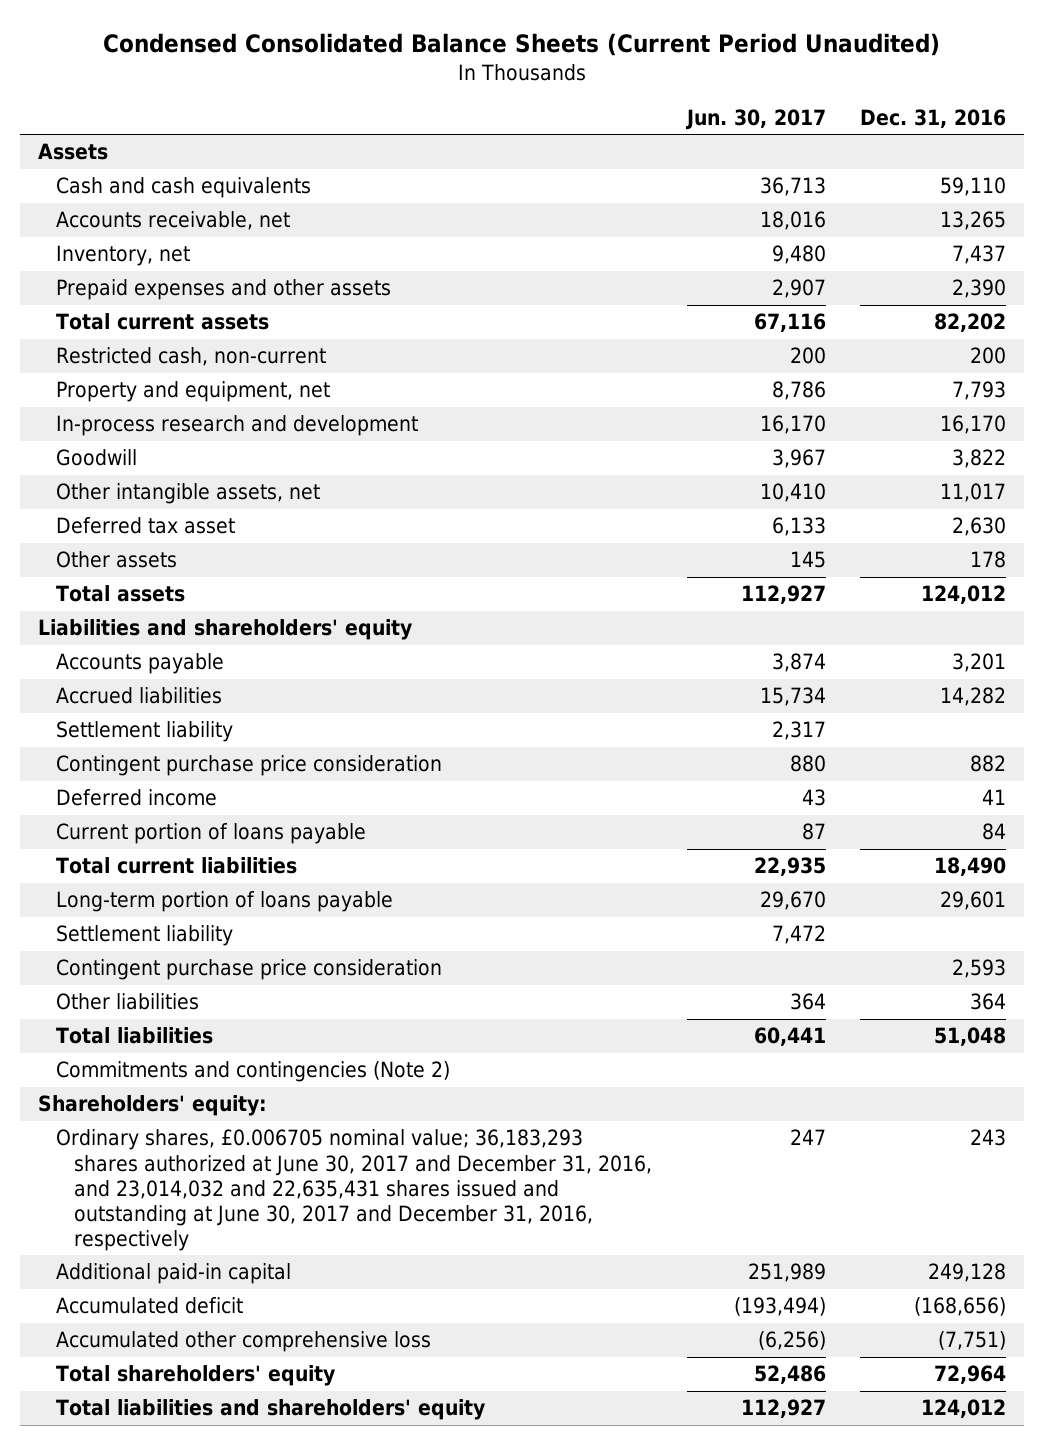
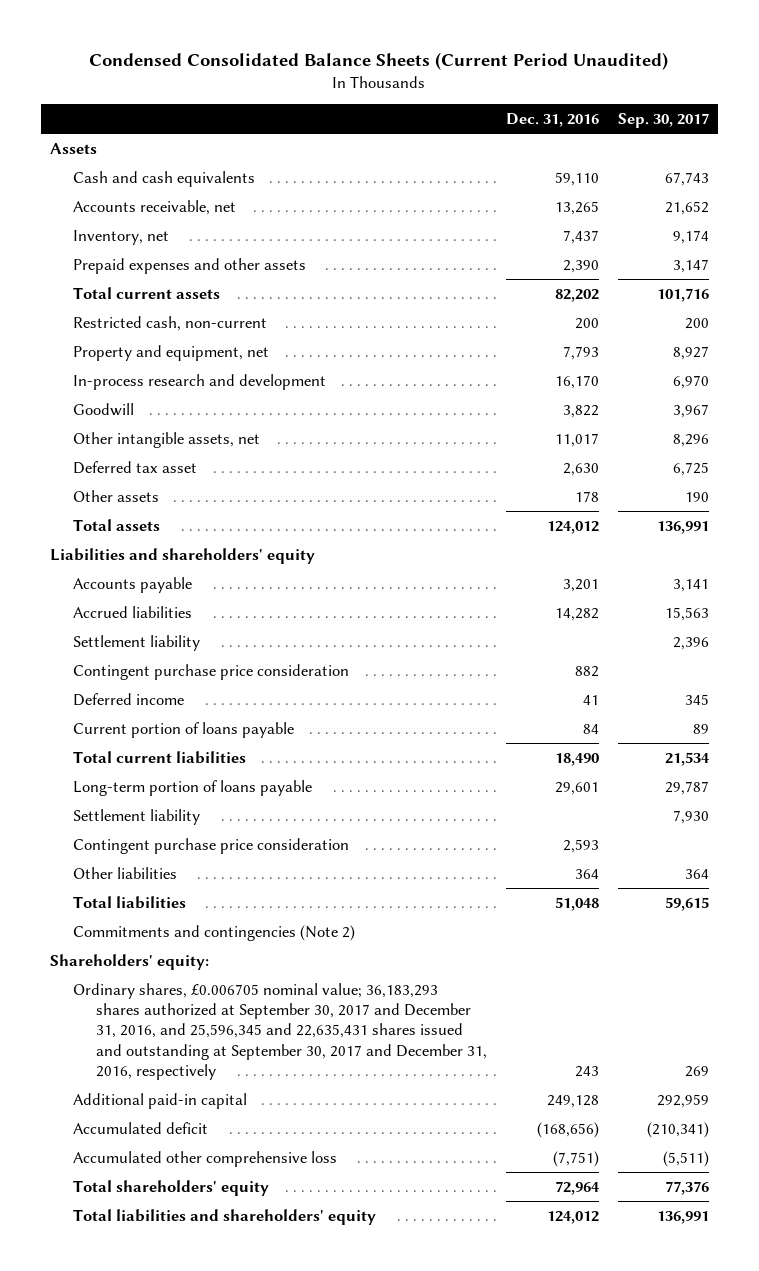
[684,108,826,130] Jun. 30, 2017 -> none
none -> [617,113,709,129] Sep. 30, 2017
[55,1129,652,1251] Ordinary shares, £0.006705 nominal value; 36,183,293 shares authorized at June 30, 2017 and December 31, 2016, and 23,014,032 and 22,635,431 shares issued and outstanding at June 30, 2017 and December 31, 2016, respectively -> [73,982,488,1080] Ordinary shares, £0.006705 nominal value; 36,183,293 shares authorized at September 30, 2017 and December 31, 2016, and 25,596,345 and 22,635,431 shares issued and outstanding at September 30, 2017 and December 31, 2016, respectively

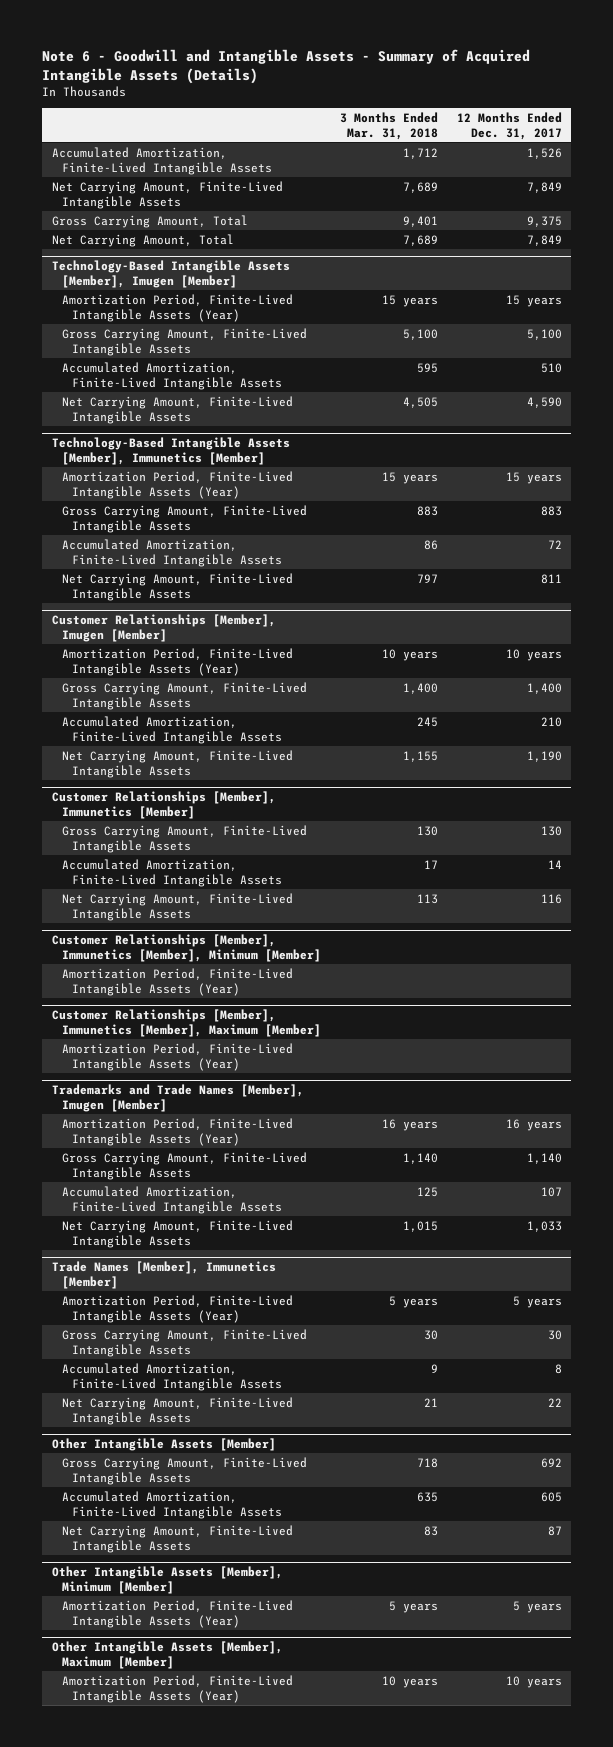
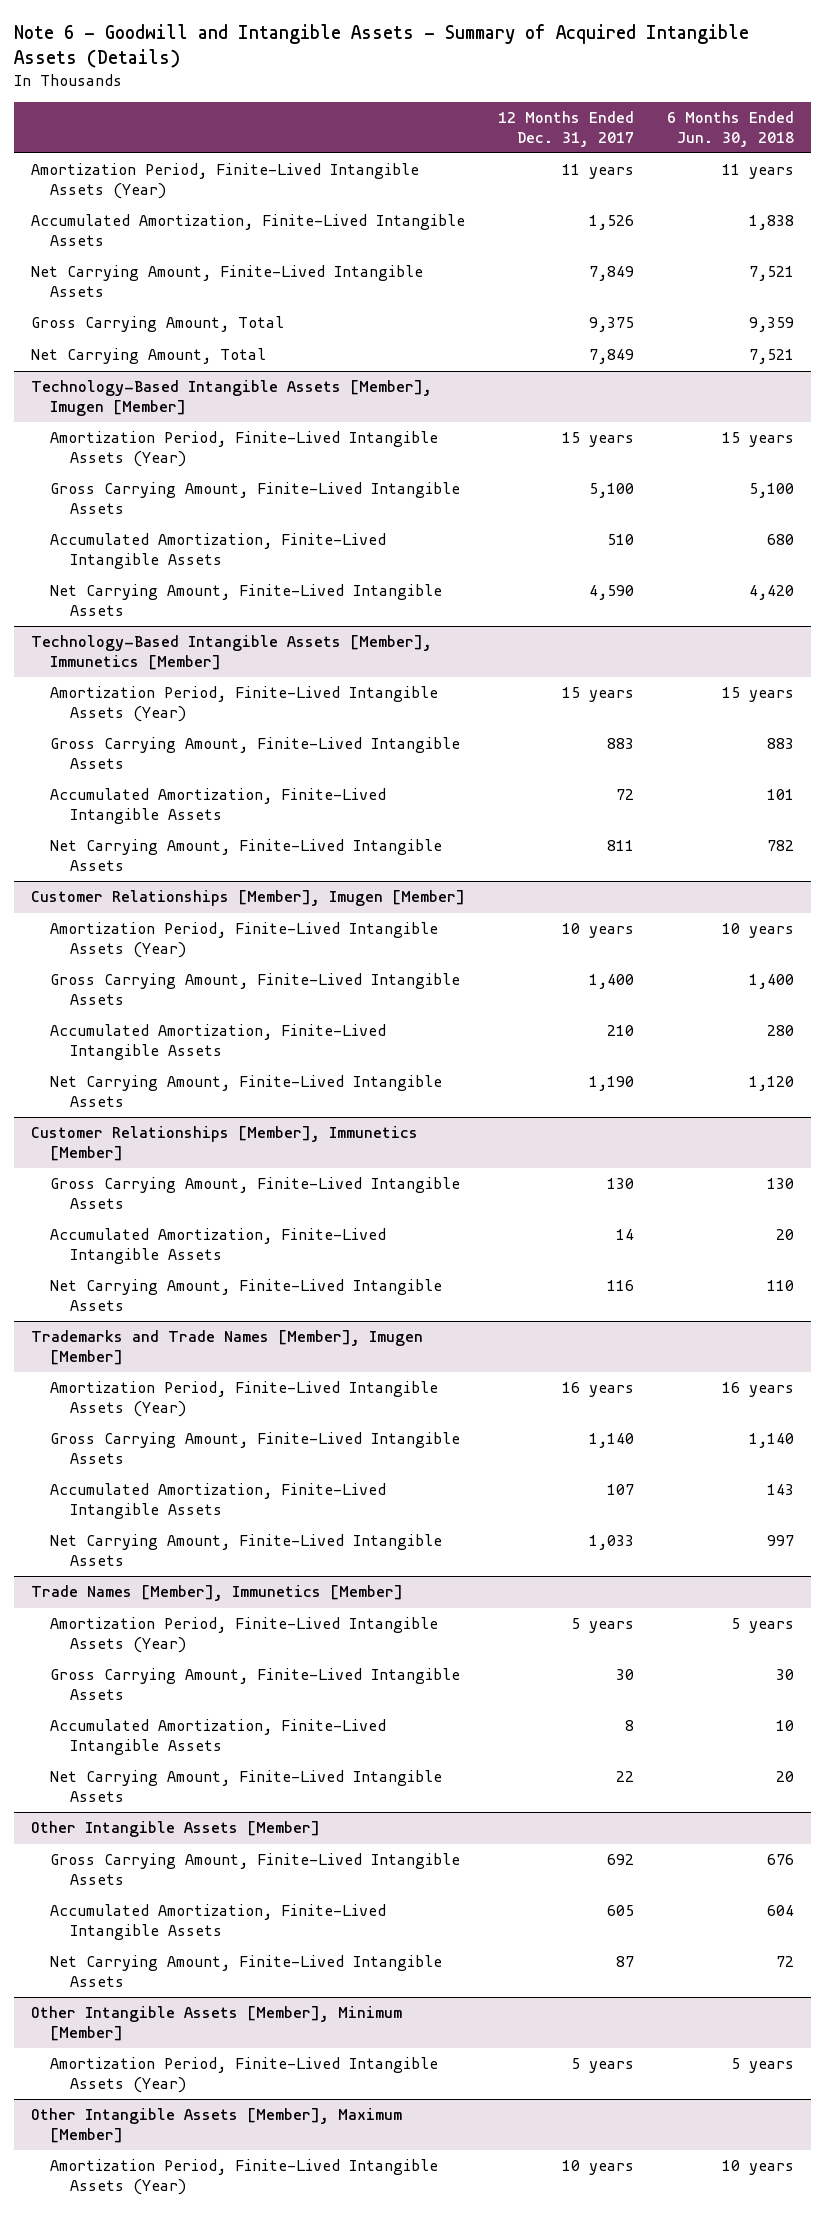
[339,111,438,140] 3 Months Ended Mar. 31, 2018 -> none
none -> [667,110,795,147] 6 Months Ended Jun. 30, 2018
none -> [30,163,419,199] Amortization Period, Finite-Lived Intangible Assets (Year)
[51,934,321,963] Customer Relationships [Member], Immunetics [Member], Minimum [Member] -> none
[61,967,293,996] Amortization Period, Finite-Lived Intangible Assets (Year) -> none
[51,1009,321,1038] Customer Relationships [Member], Immunetics [Member], Maximum [Member] -> none
[61,1042,293,1071] Amortization Period, Finite-Lived Intangible Assets (Year) -> none

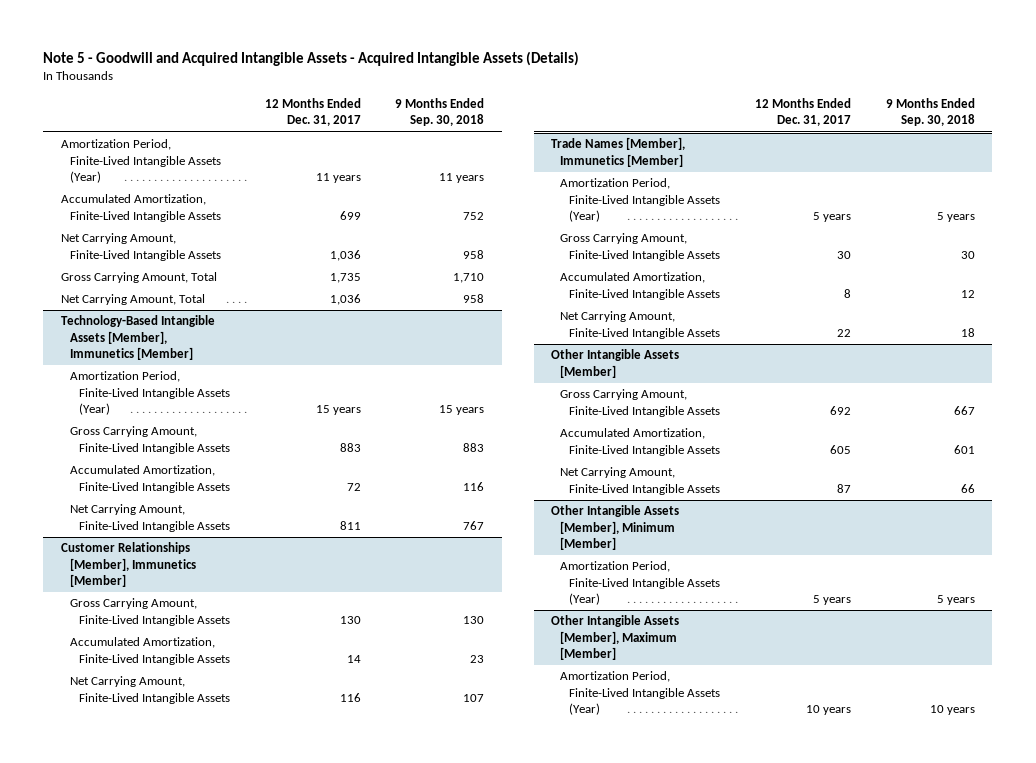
[13,23,749,68] Note 6 - Goodwill and Intangible Assets - Summary of Acquired Intangible Assets (Details) -> [43,50,580,66] Note 5 - Goodwill and Acquired Intangible Assets - Acquired Intangible Assets (Details)
[667,110,795,147] 6 Months Ended Jun. 30, 2018 -> none
none -> [395,98,485,127] 9 Months Ended Sep. 30, 2018
[30,380,432,416] Technology-Based Intangible Assets [Member], Imugen [Member] -> none
[50,431,439,467] Amortization Period, Finite-Lived Intangible Assets (Year) -> none
[50,482,461,514] Gross Carrying Amount, Finite-Lived Intangible Assets -> none
[50,533,387,569] Accumulated Amortization, Finite-Lived Intangible Assets -> none
[50,584,443,616] Net Carrying Amount, Finite-Lived Intangible Assets -> none
[588,215,634,231] 1,526 -> [339,210,361,220] 699
[588,266,634,282] 7,849 -> [329,249,361,261] 1,036
[588,317,634,333] 9,375 -> [329,273,361,284] 1,735
[588,349,634,365] 7,849 -> [329,294,361,306] 1,036
[30,890,465,907] Customer Relationships [Member], Imugen [Member] -> none
[50,922,439,958] Amortization Period, Finite-Lived Intangible Assets (Year) -> none
[50,973,461,1005] Gross Carrying Amount, Finite-Lived Intangible Assets -> none
[50,1024,387,1060] Accumulated Amortization, Finite-Lived Intangible Assets -> none
[50,1075,443,1107] Net Carrying Amount, Finite-Lived Intangible Assets -> none
[30,1330,423,1365] Trademarks and Trade Names [Member], Imugen [Member] -> none
[50,1381,439,1417] Amortization Period, Finite-Lived Intangible Assets (Year) -> none
[50,1432,461,1464] Gross Carrying Amount, Finite-Lived Intangible Assets -> none
[50,1483,387,1519] Accumulated Amortization, Finite-Lived Intangible Assets -> none
[50,1534,443,1566] Net Carrying Amount, Finite-Lived Intangible Assets -> none

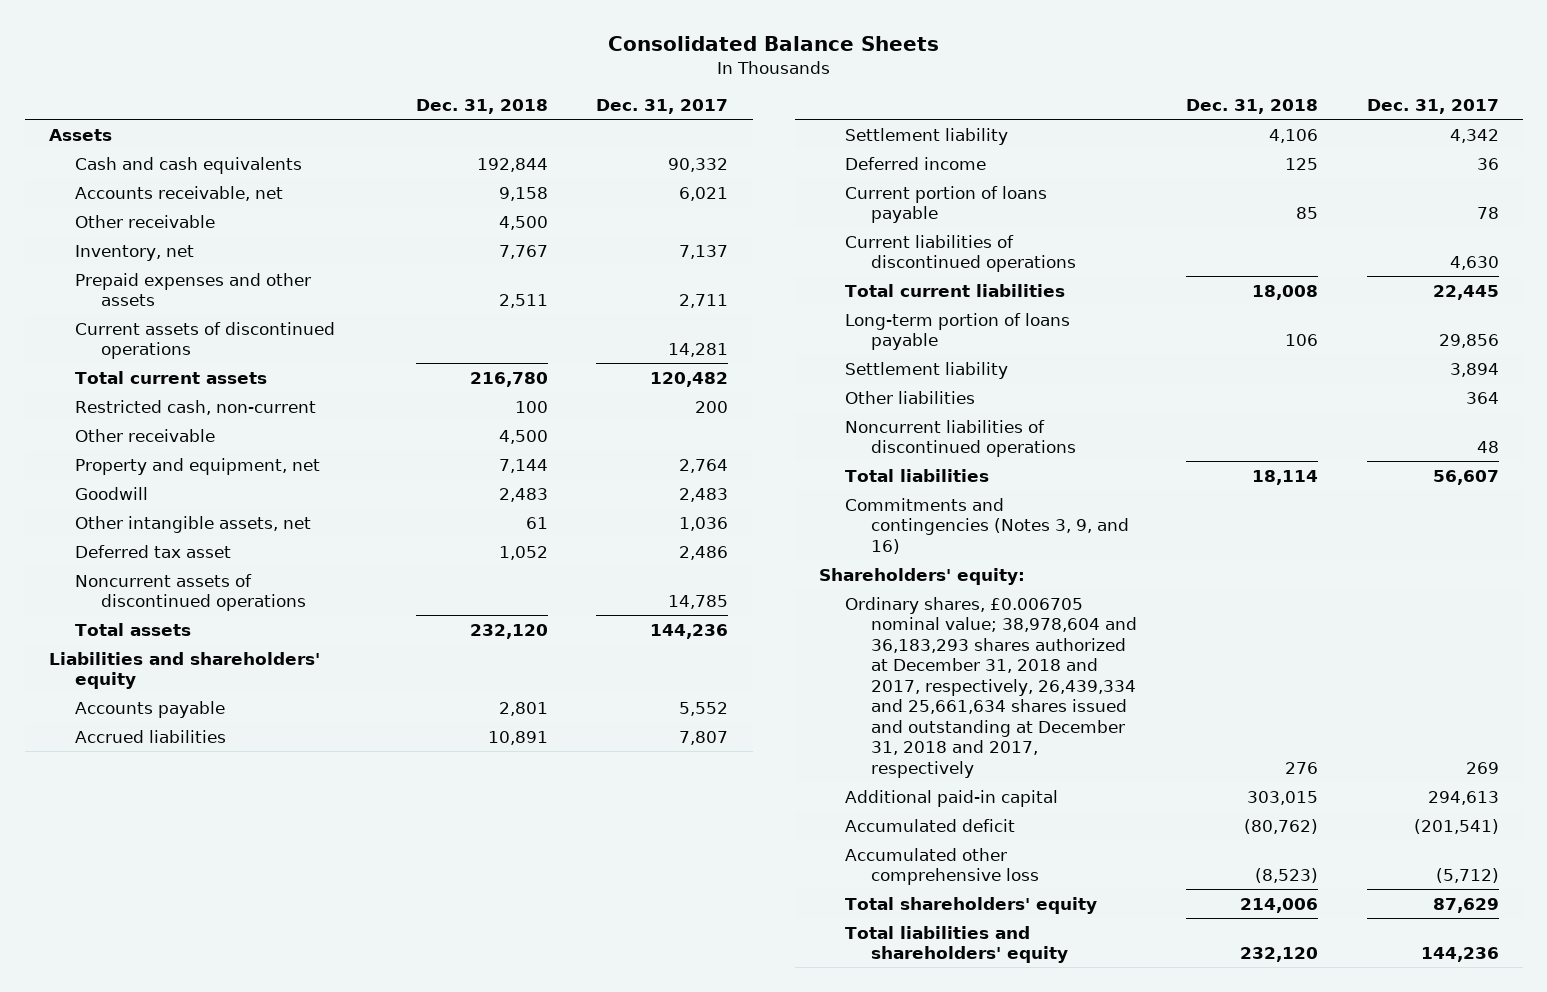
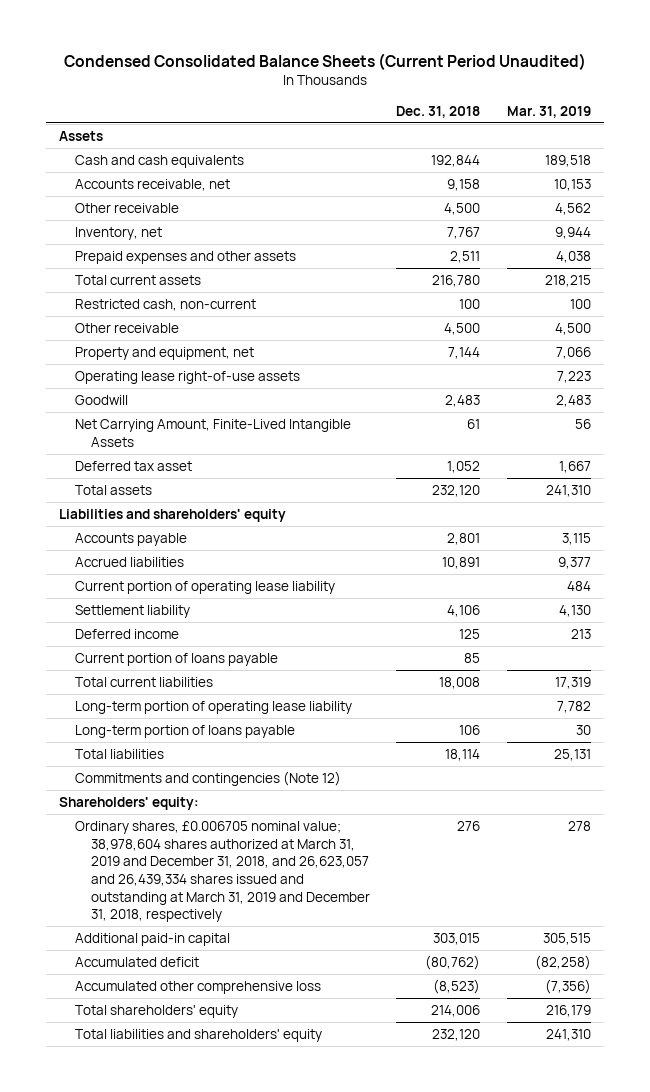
[607,35,939,51] Consolidated Balance Sheets -> [63,52,586,70] Condensed Consolidated Balance Sheets (Current Period Unaudited)
[596,99,729,115] Dec. 31, 2017 -> none
none -> [506,105,591,118] Mar. 31, 2019
[74,321,335,360] Current assets of discontinued operations -> none
none -> [74,371,300,385] Operating lease right-of-use assets
[74,515,311,533] Other intangible assets, net -> [74,419,351,447] Net Carrying Amount, Finite-Lived Intangible Assets
[74,573,306,612] Noncurrent assets of discontinued operations -> none
none -> [74,581,335,595] Current portion of operating lease liability
[845,234,1077,273] Current liabilities of discontinued operations -> none
none -> [74,701,352,715] Long-term portion of operating lease liability
[845,361,1009,379] Settlement liability -> none
[845,390,976,404] Other liabilities -> none
[845,419,1077,458] Noncurrent liabilities of discontinued operations -> none
[845,497,1130,554] Commitments and contingencies (Notes 3, 9, and 16) -> [74,771,341,787] Commitments and contingencies (Note 12)
[845,596,1138,778] Ordinary shares, £0.006705 nominal value; 38,978,604 and 36,183,293 shares authorized at December 31, 2018 and 2017, respectively, 26,439,334 and 25,661,634 shares issued and outstanding at December 31, 2018 and 2017, respectively -> [74,821,370,923] Ordinary shares, £0.006705 nominal value; 38,978,604 shares authorized at March 31, 2019 and December 31, 2018, and 26,623,057 and 26,439,334 shares issued and outstanding at March 31, 2019 and December 31, 2018, respectively

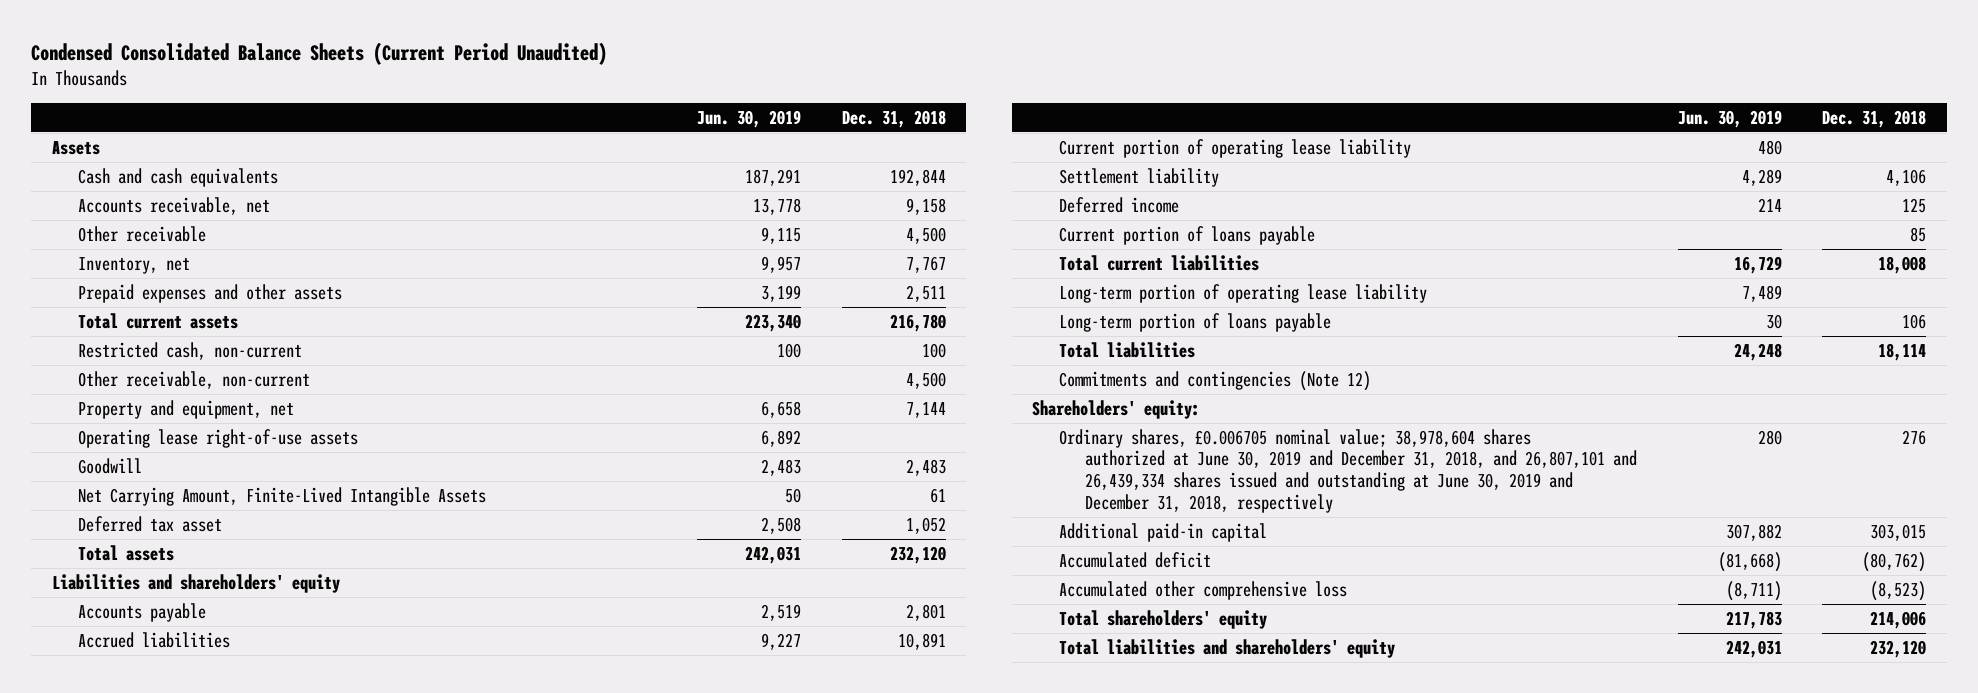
[506,105,591,118] Mar. 31, 2019 -> none
none -> [697,109,802,128] Jun. 30, 2019
[74,323,179,334] Other receivable -> [78,370,311,389] Other receivable, non-current
[74,821,370,923] Ordinary shares, £0.006705 nominal value; 38,978,604 shares authorized at March 31, 2019 and December 31, 2018, and 26,623,057 and 26,439,334 shares issued and outstanding at March 31, 2019 and December 31, 2018, respectively -> [1058,428,1638,513] Ordinary shares, £0.006705 nominal value; 38,978,604 shares authorized at June 30, 2019 and December 31, 2018, and 26,807,101 and 26,439,334 shares issued and outstanding at June 30, 2019 and December 31, 2018, respectively

